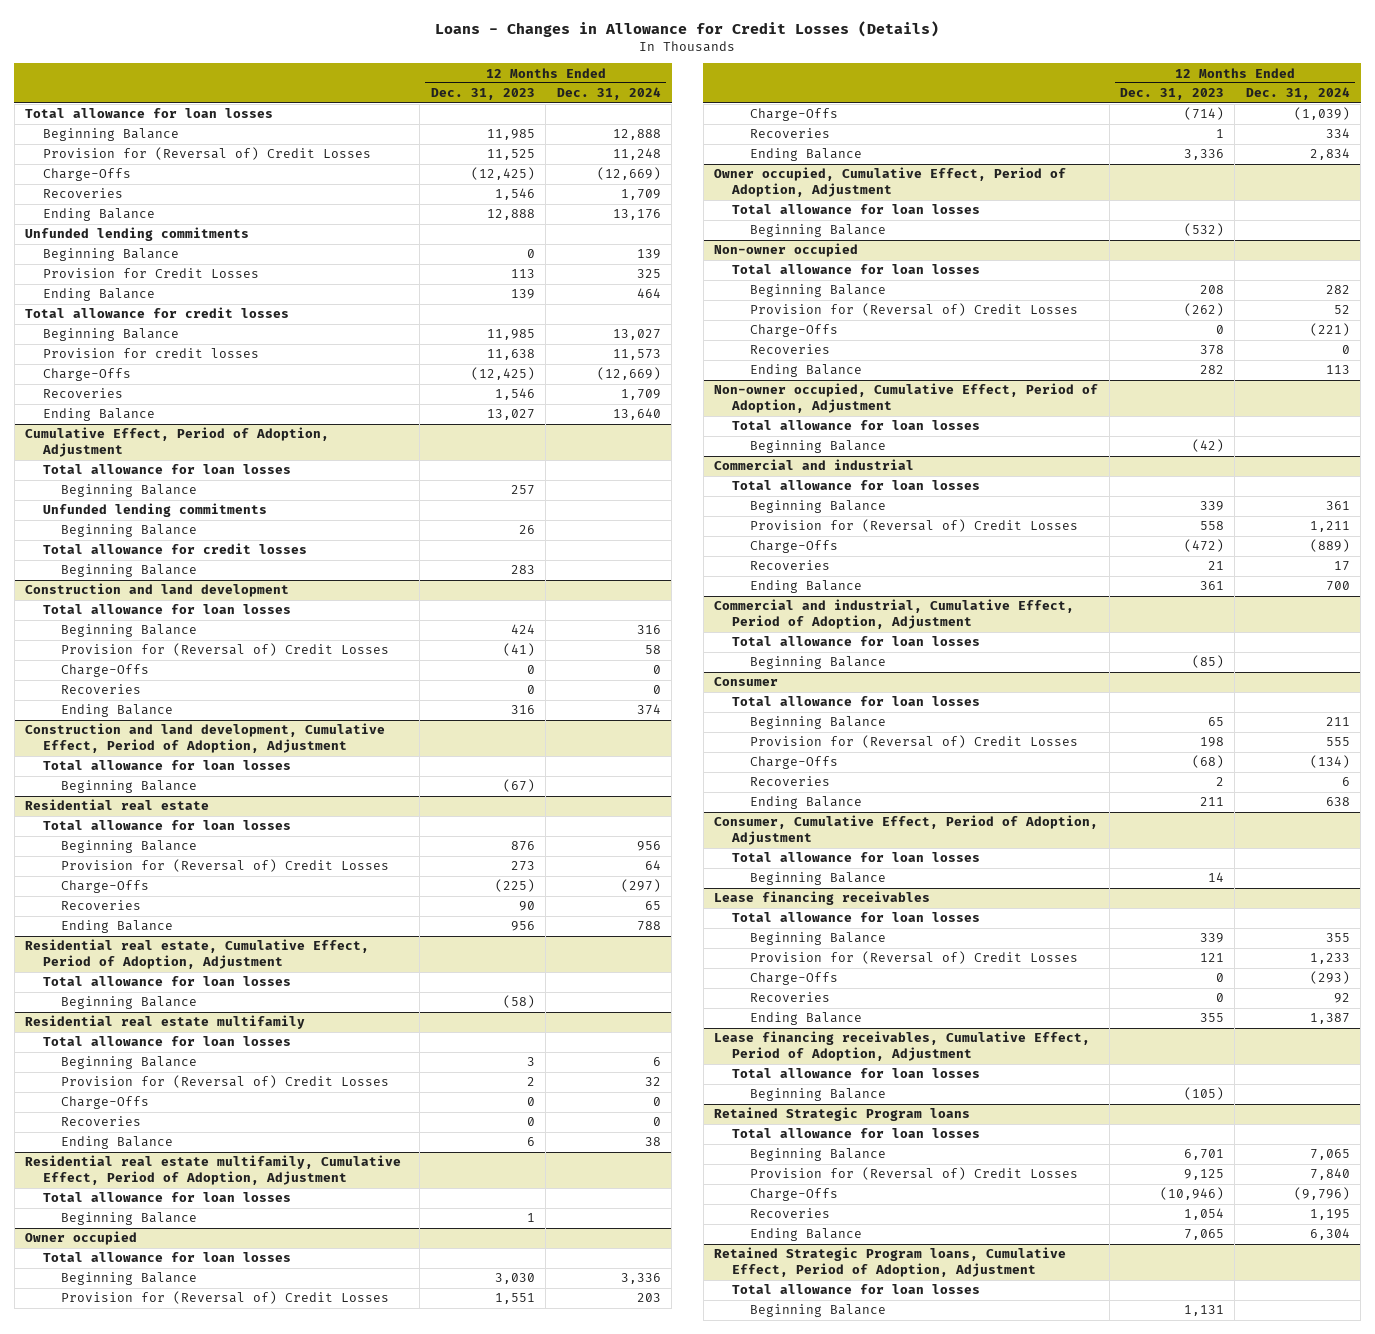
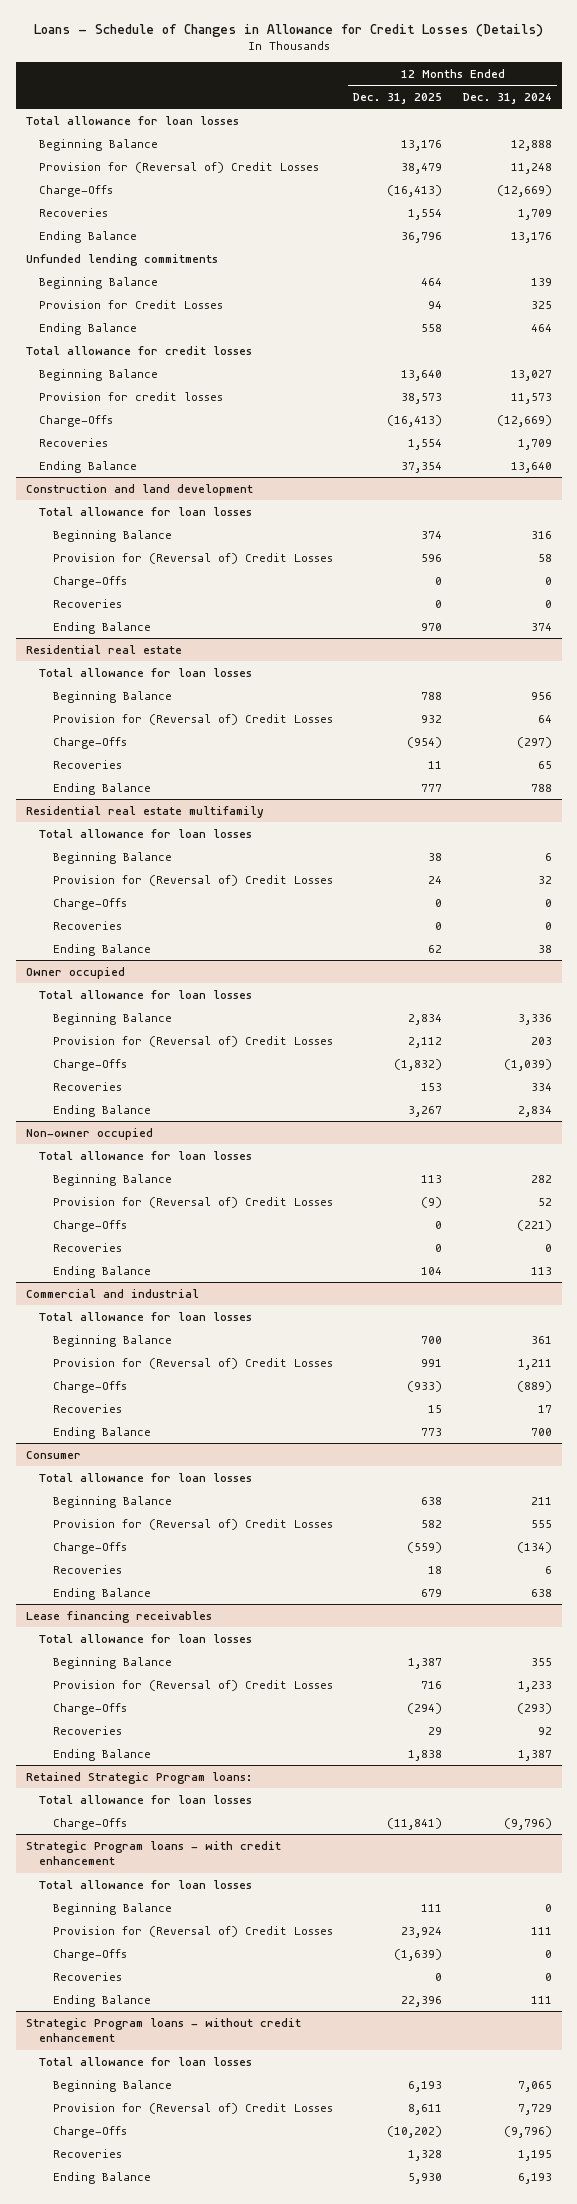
[435,20,940,37] Loans - Changes in Allowance for Credit Losses (Details) -> [33,24,543,38] Loans - Schedule of Changes in Allowance for Credit Losses (Details)
[430,88,535,101] Dec. 31, 2023 -> none
none -> [353,92,443,104] Dec. 31, 2025
[24,427,329,458] Cumulative Effect, Period of Adoption, Adjustment -> none
[42,464,291,475] Total allowance for loan losses -> none
[60,484,197,498] Beginning Balance -> none
[42,503,267,518] Unfunded lending commitments -> none
[60,524,197,538] Beginning Balance -> none
[42,543,307,555] Total allowance for credit losses -> none
[60,564,197,578] Beginning Balance -> none
[24,723,385,754] Construction and land development, Cumulative Effect, Period of Adoption, Adjustment -> none
[42,760,291,771] Total allowance for loan losses -> none
[60,780,197,794] Beginning Balance -> none
[24,939,369,970] Residential real estate, Cumulative Effect, Period of Adoption, Adjustment -> none
[42,976,291,987] Total allowance for loan losses -> none
[60,996,197,1010] Beginning Balance -> none
[24,1155,401,1186] Residential real estate multifamily, Cumulative Effect, Period of Adoption, Adjustment -> none
[42,1192,291,1203] Total allowance for loan losses -> none
[60,1212,197,1226] Beginning Balance -> none
[714,167,1067,198] Owner occupied, Cumulative Effect, Period of Adoption, Adjustment -> none
[732,204,981,215] Total allowance for loan losses -> none
[749,224,886,238] Beginning Balance -> none
[714,383,1099,414] Non-owner occupied, Cumulative Effect, Period of Adoption, Adjustment -> none
[732,420,981,431] Total allowance for loan losses -> none
[749,440,886,454] Beginning Balance -> none
[714,599,1075,630] Commercial and industrial, Cumulative Effect, Period of Adoption, Adjustment -> none
[732,636,981,647] Total allowance for loan losses -> none
[749,656,886,670] Beginning Balance -> none
[714,815,1099,846] Consumer, Cumulative Effect, Period of Adoption, Adjustment -> none
[732,852,981,863] Total allowance for loan losses -> none
[749,872,886,886] Beginning Balance -> none
[714,1031,1091,1062] Lease financing receivables, Cumulative Effect, Period of Adoption, Adjustment -> none
none -> [25,1771,252,1784] Retained Strategic Program loans:
[749,1088,886,1102] Beginning Balance -> none
[714,1107,971,1122] Retained Strategic Program loans -> none
none -> [53,1817,128,1830] Charge-Offs
none -> [25,1840,281,1866] Strategic Program loans - with credit enhancement
none -> [53,1902,173,1915] Beginning Balance
none -> [53,1925,334,1937] Provision for (Reversal of) Credit Losses
none -> [53,1948,128,1961] Charge-Offs
none -> [53,1971,123,1981] Recoveries
none -> [53,1994,152,2007] Ending Balance
none -> [25,2017,301,2043] Strategic Program loans - without credit enhancement
none -> [39,2056,253,2066] Total allowance for loan losses
[1309,1168,1350,1181] 7,840 -> [517,2103,552,2115] 7,729
[714,1247,1067,1278] Retained Strategic Program loans, Cumulative Effect, Period of Adoption, Adjustment -> none
[732,1284,981,1295] Total allowance for loan losses -> none
[749,1304,886,1318] Beginning Balance -> none
[1309,1228,1350,1241] 6,304 -> [517,2172,552,2184] 6,193

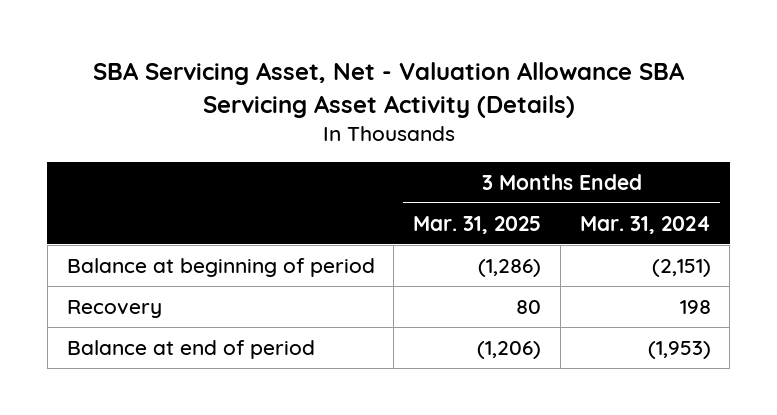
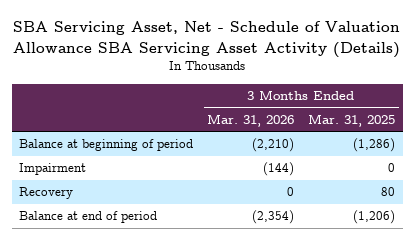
[92,62,685,118] SBA Servicing Asset, Net - Valuation Allowance SBA Servicing Asset Activity (Details) -> [13,21,401,58] SBA Servicing Asset, Net - Schedule of Valuation Allowance SBA Servicing Asset Activity (Details)
[579,215,711,234] Mar. 31, 2024 -> none
none -> [207,113,295,127] Mar. 31, 2026
none -> [18,163,86,176] Impairment

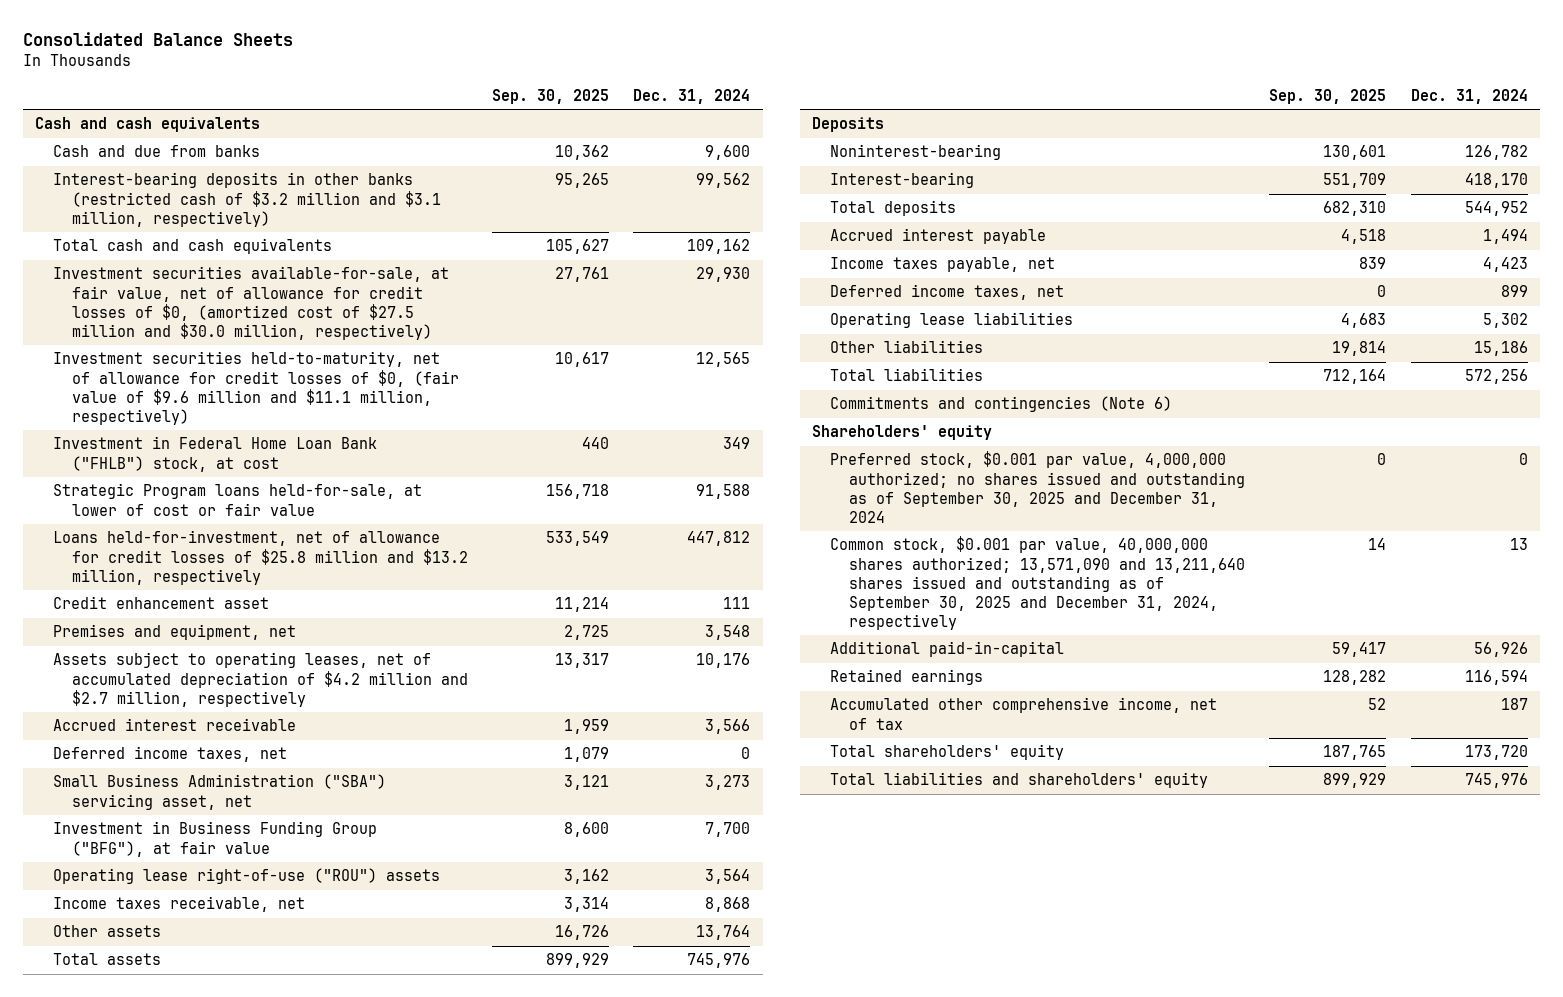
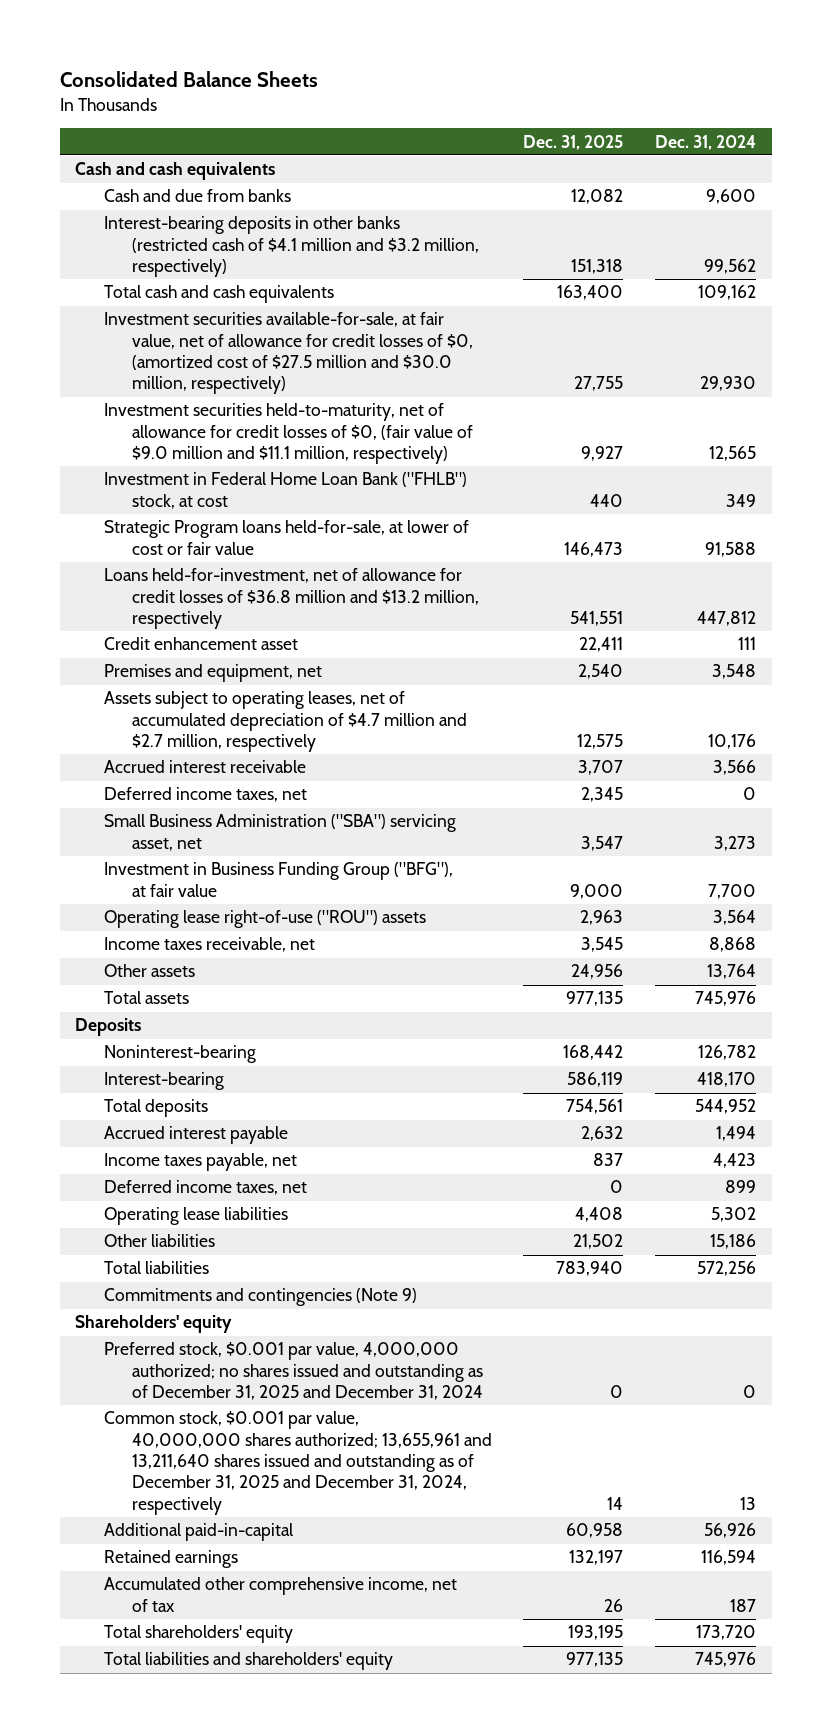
[492,88,610,104] Sep. 30, 2025 -> none
none -> [523,134,624,150] Dec. 31, 2025
[53,172,441,227] Interest-bearing deposits in other banks (restricted cash of $3.2 million and $3.1 million, respectively) -> [103,216,479,278] Interest-bearing deposits in other banks (restricted cash of $4.1 million and $3.2 million, respectively)
[53,351,459,425] Investment securities held-to-maturity, net of allowance for credit losses of $0, (fair value of $9.6 million and $11.1 million, respectively) -> [103,403,473,465] Investment securities held-to-maturity, net of allowance for credit losses of $0, (fair value of $9.0 million and $11.1 million, respectively)
[53,530,468,585] Loans held-for-investment, net of allowance for credit losses of $25.8 million and $13.2 million, respectively -> [103,568,479,630] Loans held-for-investment, net of allowance for credit losses of $36.8 million and $13.2 million, respectively
[53,652,468,707] Assets subject to operating leases, net of accumulated depreciation of $4.2 million and $2.7 million, respectively -> [103,691,467,753] Assets subject to operating leases, net of accumulated depreciation of $4.7 million and $2.7 million, respectively
[830,396,1173,413] Commitments and contingencies (Note 6) -> [103,1288,417,1307] Commitments and contingencies (Note 9)
[830,451,1245,523] Preferred stock, $0.001 par value, 4,000,000 authorized; no shares issued and outstanding as of September 30, 2025 and December 31, 2024 -> [103,1342,483,1401] Preferred stock, $0.001 par value, 4,000,000 authorized; no shares issued and outstanding as of December 31, 2025 and December 31, 2024
[830,536,1245,631] Common stock, $0.001 par value, 40,000,000 shares authorized; 13,571,090 and 13,211,640 shares issued and outstanding as of September 30, 2025 and December 31, 2024, respectively -> [103,1411,492,1515] Common stock, $0.001 par value, 40,000,000 shares authorized; 13,655,961 and 13,211,640 shares issued and outstanding as of December 31, 2025 and December 31, 2024, respectively

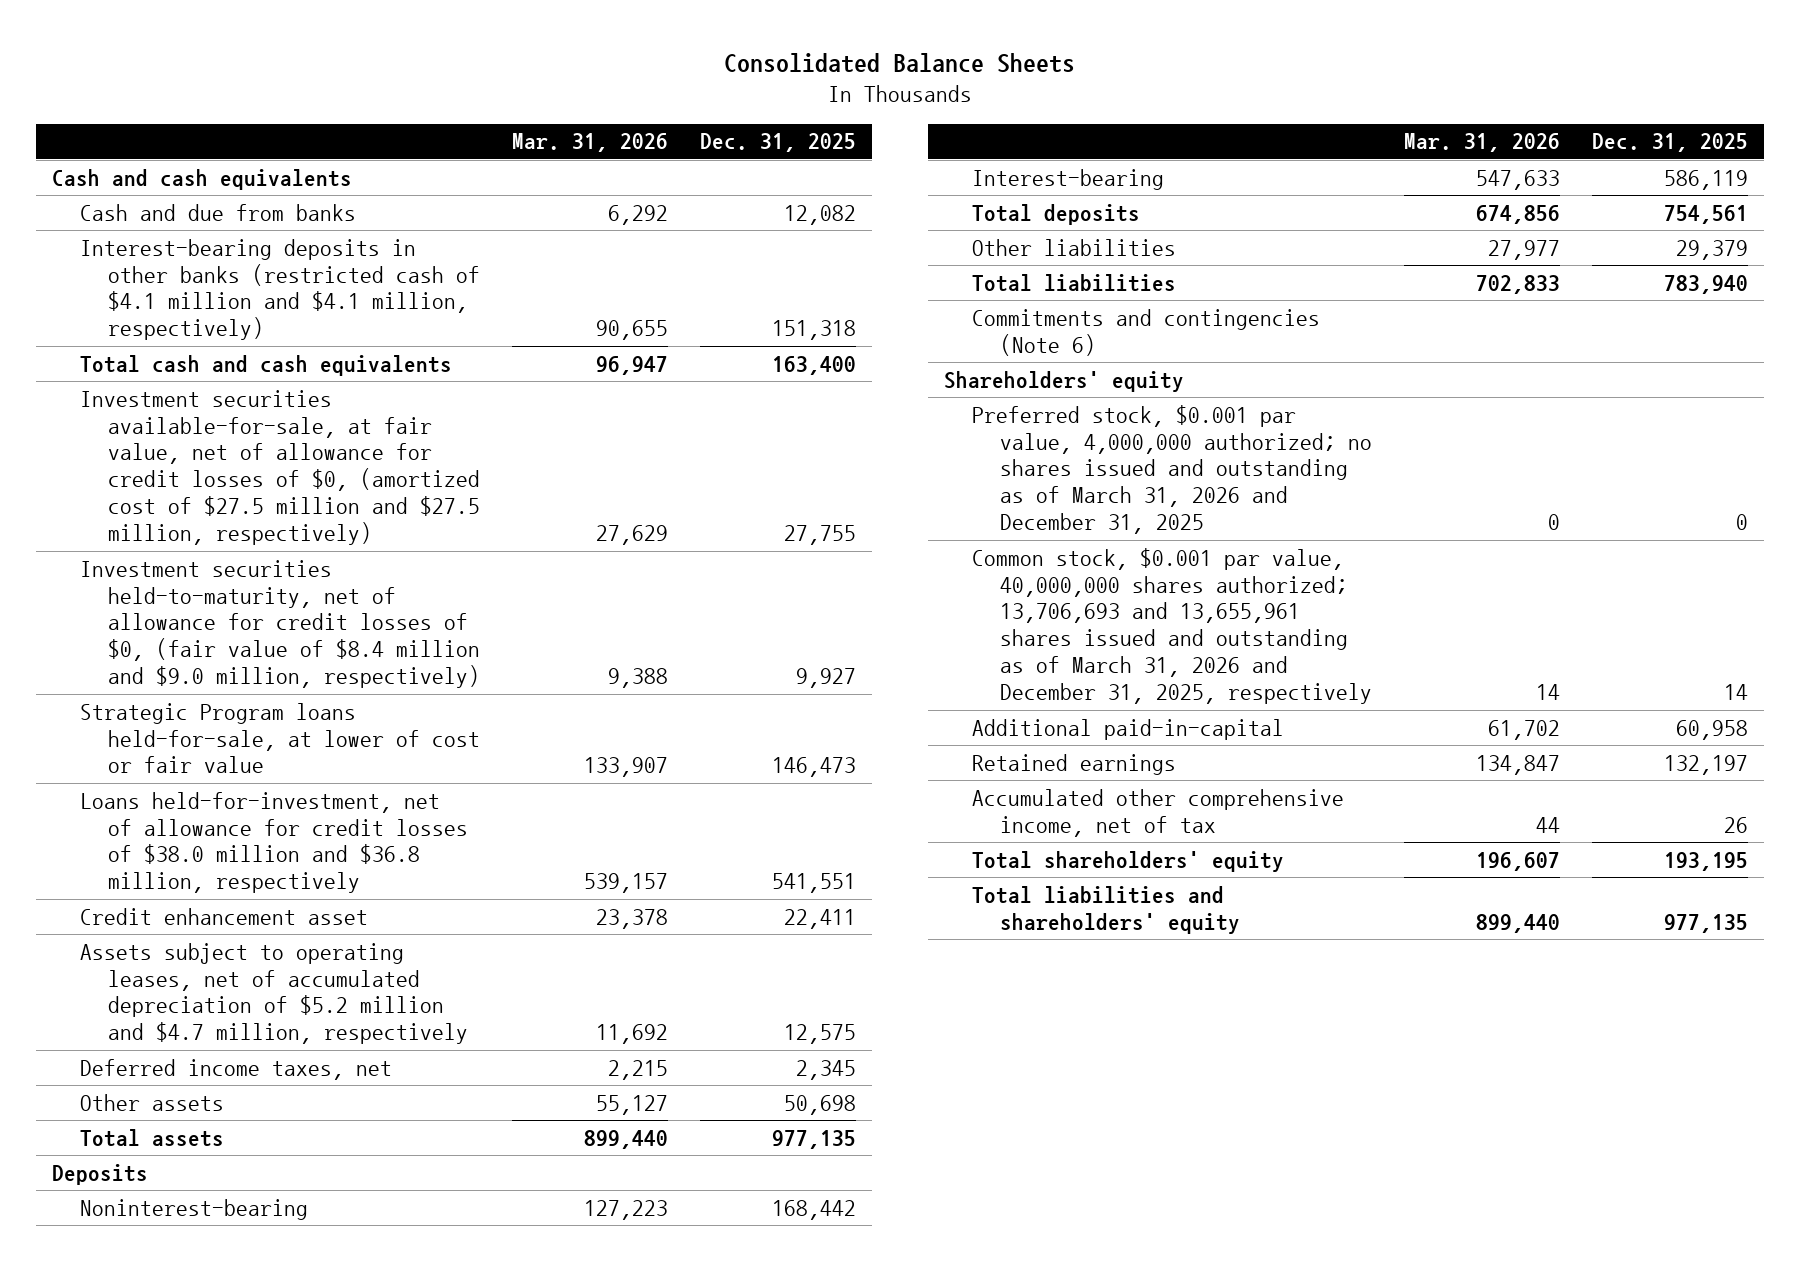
[655,134,757,150] Dec. 31, 2024 -> none
none -> [511,133,668,153] Mar. 31, 2026
[103,216,479,278] Interest-bearing deposits in other banks (restricted cash of $4.1 million and $3.2 million, respectively) -> [79,238,480,341] Interest-bearing deposits in other banks (restricted cash of $4.1 million and $4.1 million, respectively)
[103,472,467,509] Investment in Federal Home Loan Bank ("FHLB") stock, at cost -> none
[103,312,473,395] Investment securities available-for-sale, at fair value, net of allowance for credit losses of $0, (amortized cost of $27.5 million and $30.0 million, respectively) -> [79,389,480,546] Investment securities available-for-sale, at fair value, net of allowance for credit losses of $0, (amortized cost of $27.5 million and $27.5 million, respectively)
[103,403,473,465] Investment securities held-to-maturity, net of allowance for credit losses of $0, (fair value of $9.0 million and $11.1 million, respectively) -> [79,559,480,689] Investment securities held-to-maturity, net of allowance for credit losses of $0, (fair value of $8.4 million and $9.0 million, respectively)
[103,568,479,630] Loans held-for-investment, net of allowance for credit losses of $36.8 million and $13.2 million, respectively -> [79,791,468,894] Loans held-for-investment, net of allowance for credit losses of $38.0 million and $36.8 million, respectively
[103,664,322,683] Premises and equipment, net -> none
[103,760,306,774] Accrued interest receivable -> none
[103,691,467,753] Assets subject to operating leases, net of accumulated depreciation of $4.7 million and $2.7 million, respectively -> [79,942,468,1045] Assets subject to operating leases, net of accumulated depreciation of $5.2 million and $4.7 million, respectively
[103,814,456,851] Small Business Administration ("SBA") servicing asset, net -> none
[103,862,453,897] Investment in Business Funding Group ("BFG"), at fair value -> none
[103,910,426,929] Operating lease right-of-use ("ROU") assets -> none
[103,937,315,953] Income taxes receivable, net -> none
[571,964,624,980] 24,956 -> [783,1094,856,1115] 50,698
[103,1126,288,1145] Accrued interest payable -> none
[103,1153,297,1172] Income taxes payable, net -> none
[103,1180,307,1196] Deferred income taxes, net -> none
[103,1207,288,1226] Operating lease liabilities -> none
[573,1234,624,1250] 21,502 -> [1675,239,1748,260] 29,379
[103,1288,417,1307] Commitments and contingencies (Note 9) -> [971,308,1320,356] Commitments and contingencies (Note 6)
[103,1342,483,1401] Preferred stock, $0.001 par value, 4,000,000 authorized; no shares issued and outstanding as of December 31, 2025 and December 31, 2024 -> [971,404,1372,535] Preferred stock, $0.001 par value, 4,000,000 authorized; no shares issued and outstanding as of March 31, 2026 and December 31, 2025
[103,1411,492,1515] Common stock, $0.001 par value, 40,000,000 shares authorized; 13,655,961 and 13,211,640 shares issued and outstanding as of December 31, 2025 and December 31, 2024, respectively -> [971,547,1372,705] Common stock, $0.001 par value, 40,000,000 shares authorized; 13,706,693 and 13,655,961 shares issued and outstanding as of March 31, 2026 and December 31, 2025, respectively

